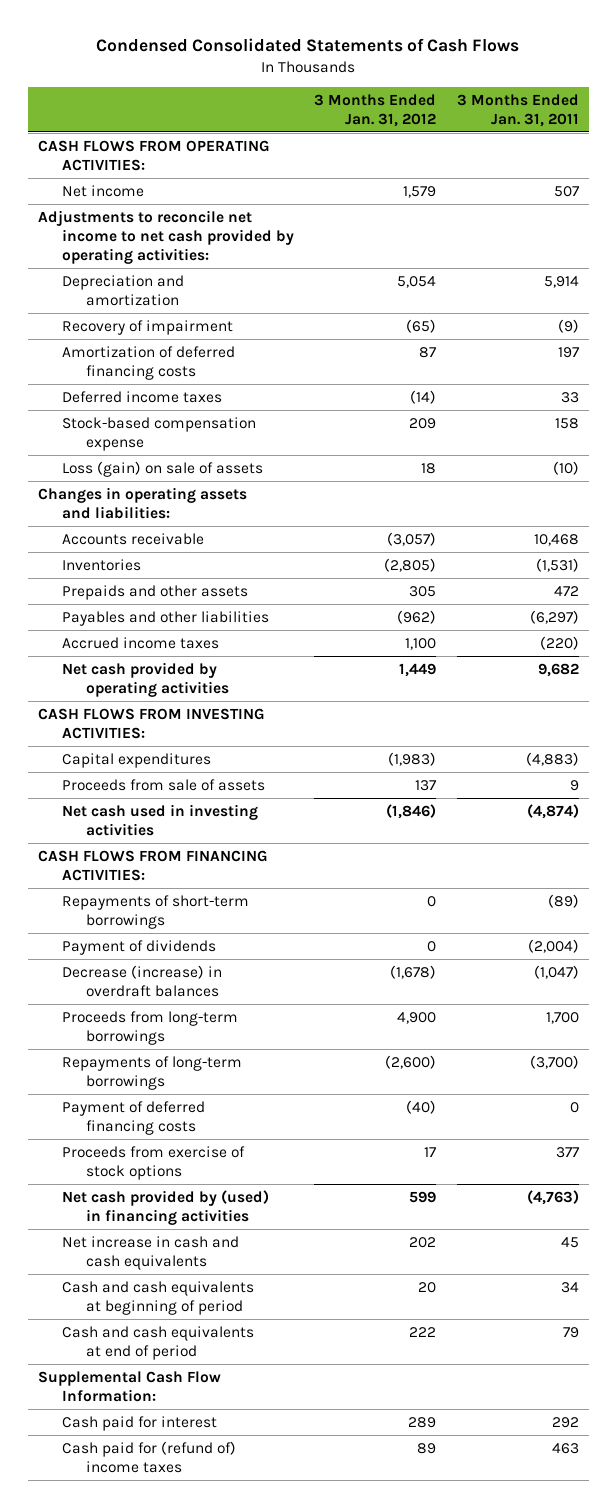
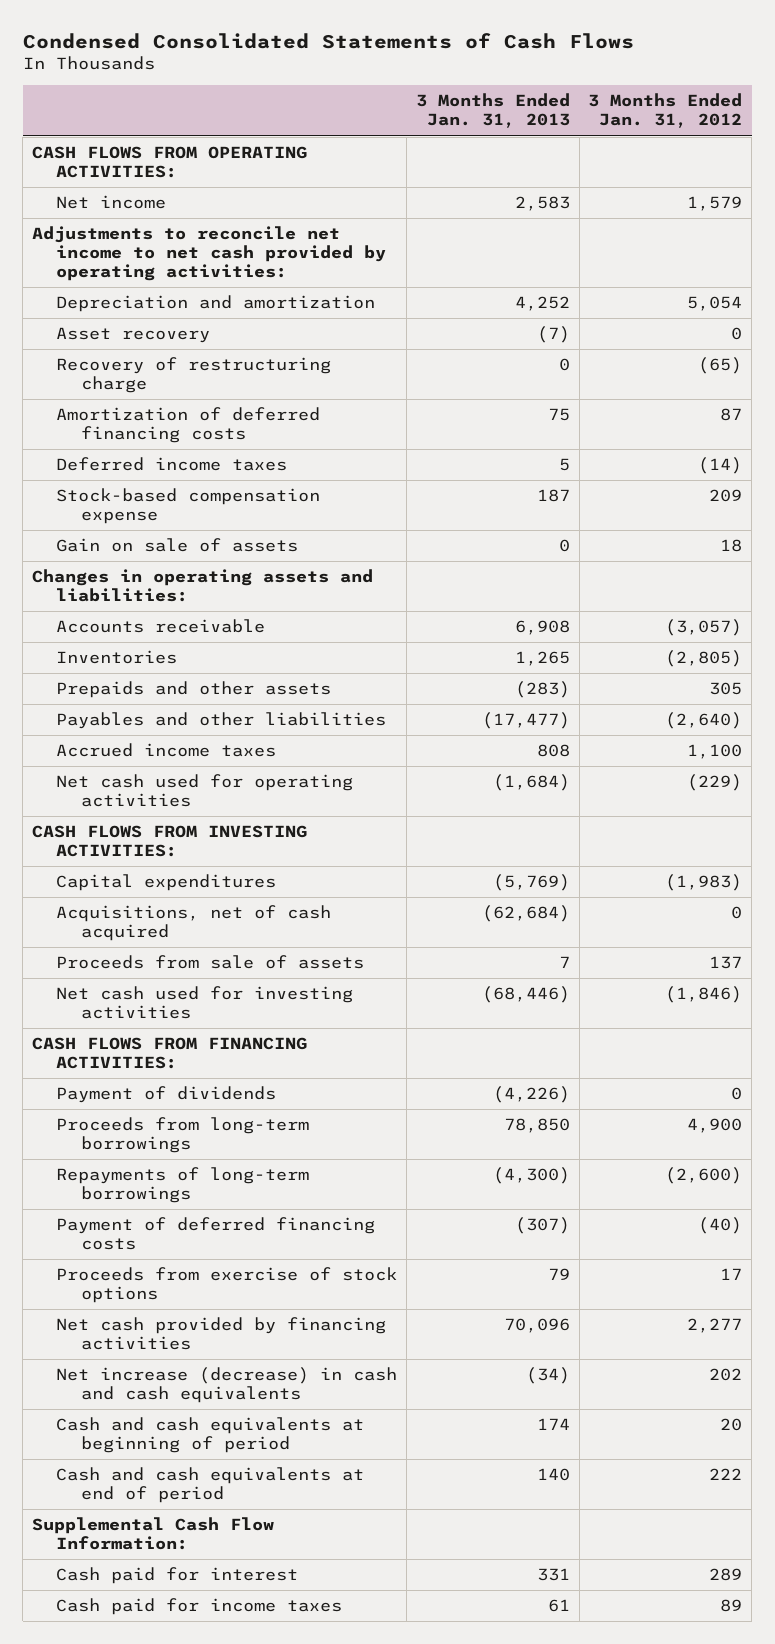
[456,93,579,127] 3 Months Ended Jan. 31, 2011 -> none
none -> [415,93,570,129] 3 Months Ended Jan. 31, 2013
[61,319,233,335] Recovery of impairment -> [56,327,211,344] Asset recovery
[406,318,437,333] (65) -> [731,327,743,341] 0
none -> [56,357,332,394] Recovery of restructuring charge
[61,460,263,477] Loss (gain) on sale of assets -> [56,538,299,553] Gain on sale of assets
[397,609,437,624] (962) -> [665,712,743,730] (2,640)
[61,661,229,697] Net cash provided by operating activities -> [56,774,354,808] Net cash used for operating activities
[399,662,437,677] 1,449 -> [687,774,743,792] (229)
none -> [56,905,332,942] Acquisitions, net of cash acquired
[61,803,258,836] Net cash used in investing activities -> [56,986,354,1020] Net cash used for investing activities
[61,894,249,929] Repayments of short-term borrowings -> none
[61,964,222,997] Decrease (increase) in overdraft balances -> none
[61,1189,269,1225] Net cash provided by (used) in financing activities -> [56,1317,387,1351] Net cash provided by financing activities
[409,1190,437,1203] 599 -> [687,1318,743,1334] 2,277
[61,1235,239,1270] Net increase in cash and cash equivalents -> [56,1367,398,1404] Net increase (decrease) in cash and cash equivalents
[61,1440,236,1473] Cash paid for (refund of) income taxes -> [56,1598,343,1616] Cash paid for income taxes

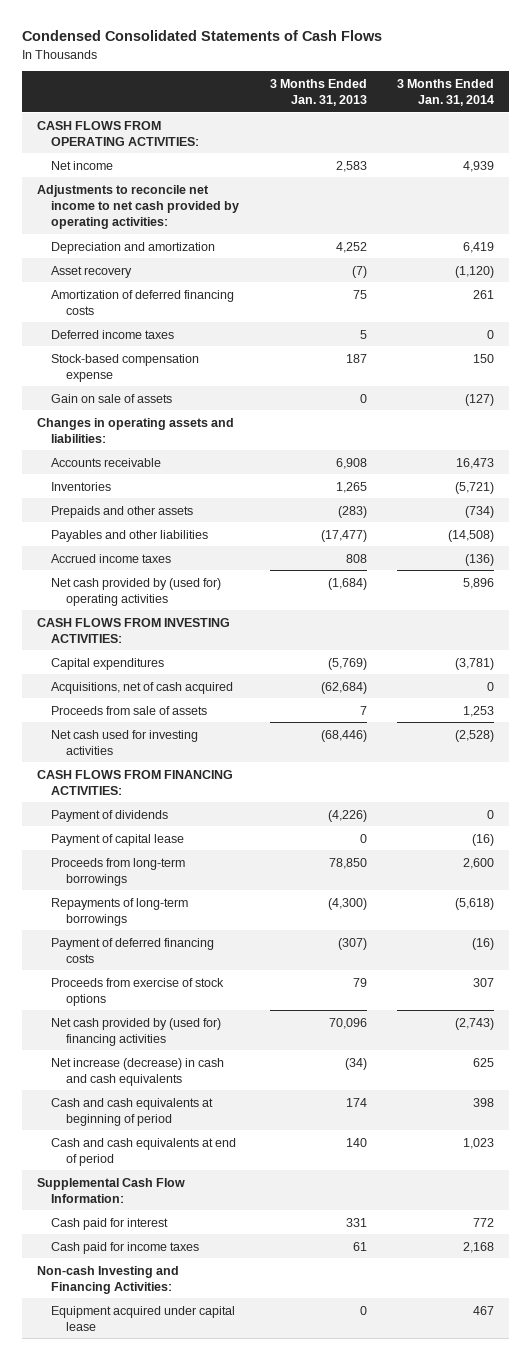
[588,93,743,129] 3 Months Ended Jan. 31, 2012 -> none
none -> [397,78,495,107] 3 Months Ended Jan. 31, 2014
[56,357,332,394] Recovery of restructuring charge -> none
[56,774,354,808] Net cash used for operating activities -> [51,577,222,606] Net cash provided by (used for) operating activities
none -> [51,833,185,846] Payment of capital lease
[56,1317,387,1351] Net cash provided by financing activities -> [51,1017,222,1046] Net cash provided by (used for) financing activities
none -> [36,1265,179,1294] Non-cash Investing and Financing Activities:
none -> [51,1305,236,1331] Equipment acquired under capital lease

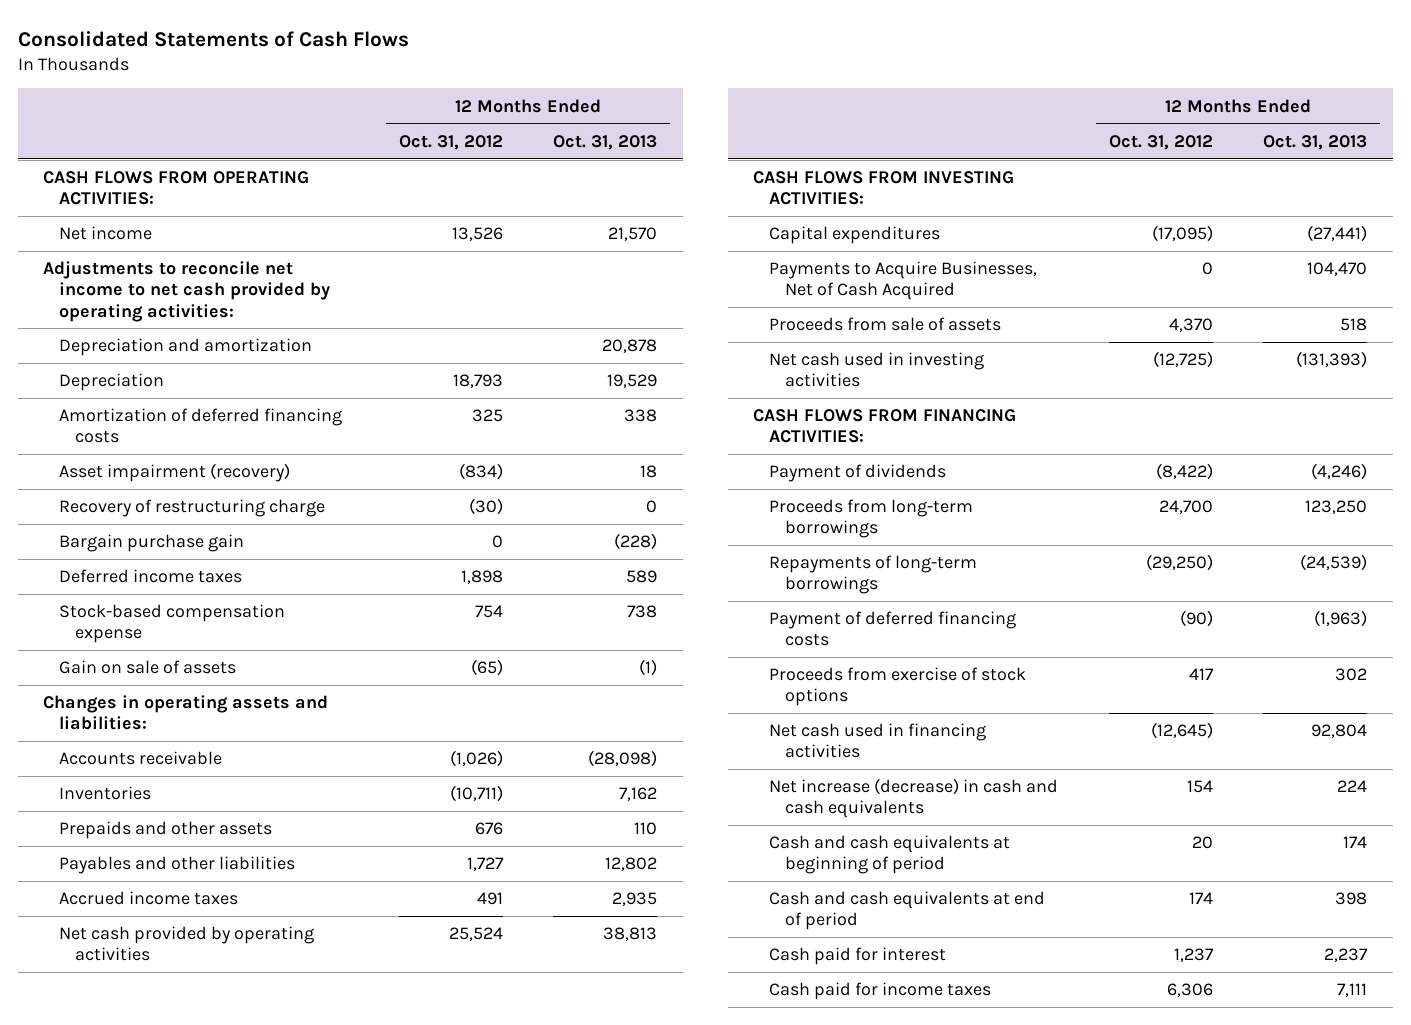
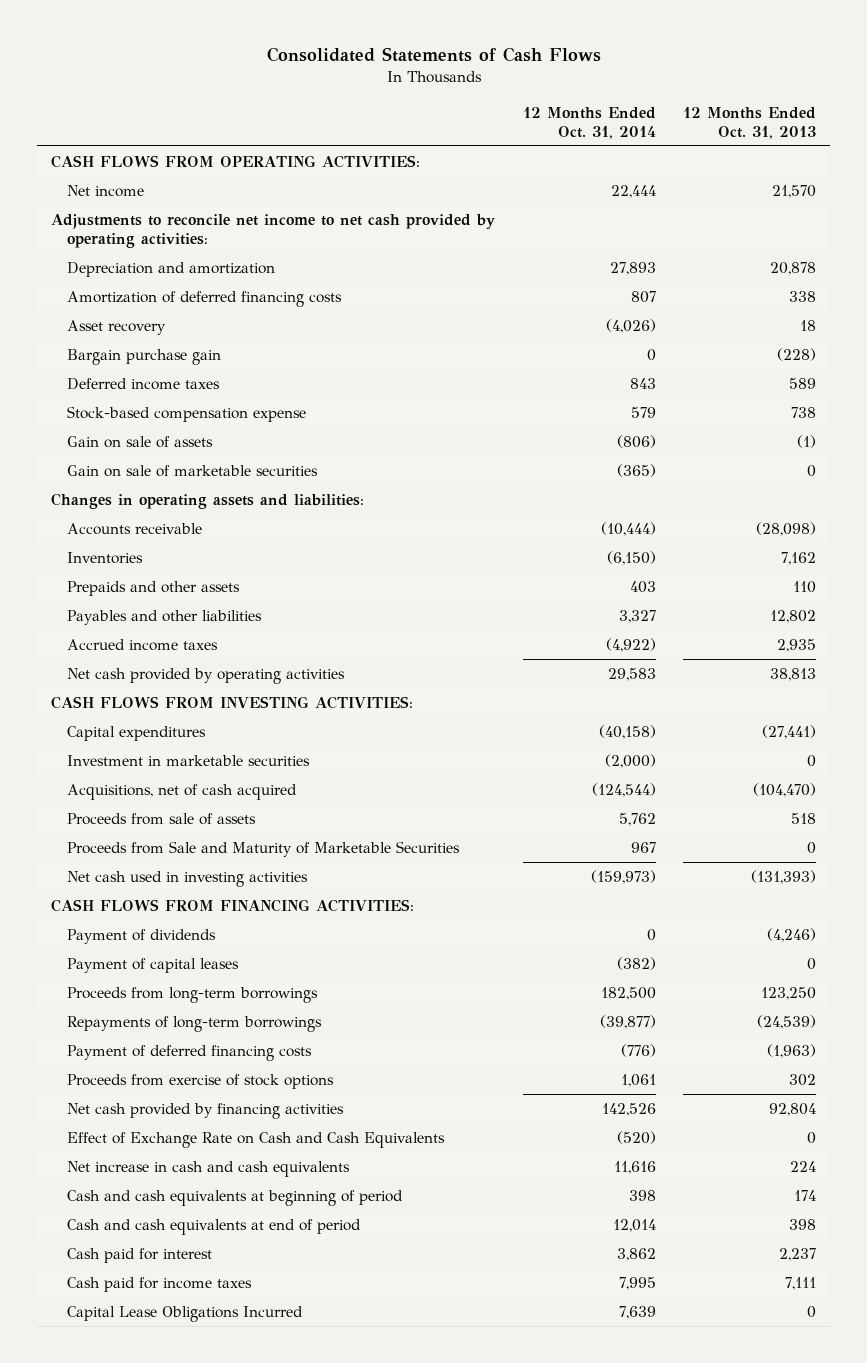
[398,134,503,150] Oct. 31, 2012 -> none
none -> [522,106,656,139] 12 Months Ended Oct. 31, 2014
[58,373,164,392] Depreciation -> none
[58,499,325,518] Recovery of restructuring charge -> none
[58,463,290,483] Asset impairment (recovery) -> [67,319,167,335] Asset recovery
none -> [67,464,319,477] Gain on sale of marketable securities
none -> [67,754,311,766] Investment in marketable securities
[768,261,1037,301] Payments to Acquire Businesses, Net of Cash Acquired -> [67,783,298,800] Acquisitions, net of cash acquired
[1307,262,1368,277] 104,470 -> [752,782,816,797] (104,470)
none -> [67,840,461,857] Proceeds from Sale and Maturity of Marketable Securities
none -> [67,957,240,973] Payment of capital leases
[768,723,986,759] Net cash used in financing activities -> [67,1102,345,1119] Net cash provided by financing activities
none -> [67,1131,446,1148] Effect of Exchange Rate on Cash and Cash Equivalents
[768,778,1058,819] Net increase (decrease) in cash and cash equivalents -> [67,1160,351,1177] Net increase in cash and cash equivalents
none -> [67,1305,304,1322] Capital Lease Obligations Incurred

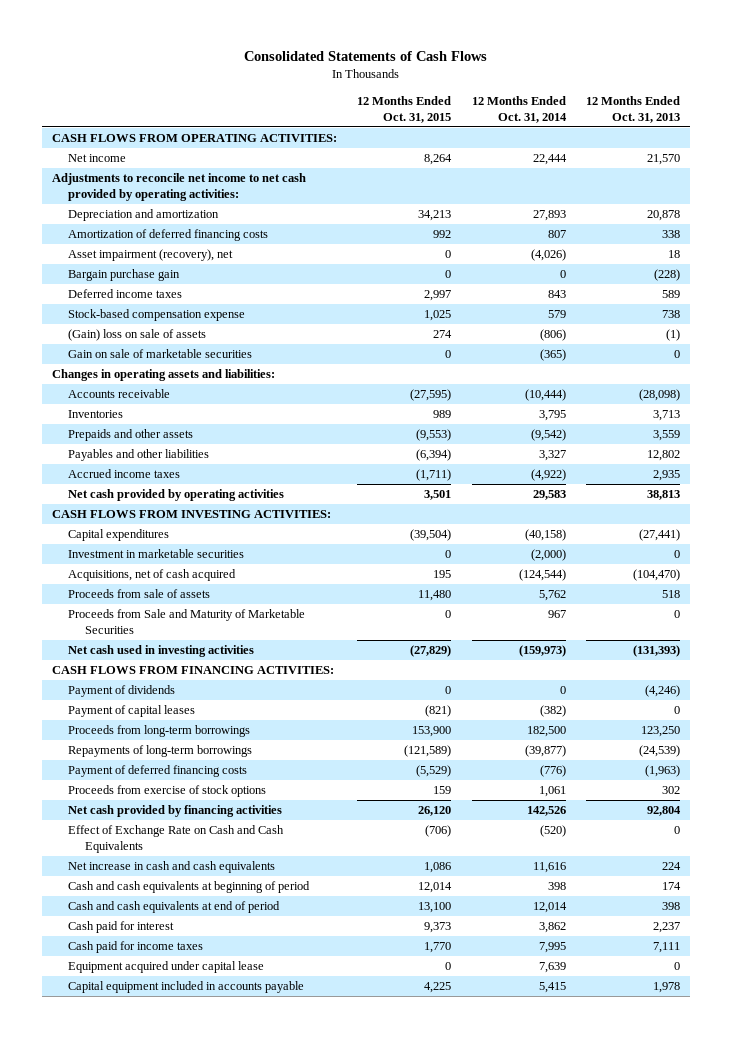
none -> [357,95,452,123] 12 Months Ended Oct. 31, 2015
[67,319,167,335] Asset recovery -> [68,249,234,262] Asset impairment (recovery), net
[67,435,214,448] Gain on sale of assets -> [68,329,207,342] (Gain) loss on sale of assets
[606,550,656,565] (6,150) -> [538,410,566,422] 3,795
[780,551,816,565] 7,162 -> [653,410,681,422] 3,713
[629,580,656,593] 403 -> [530,429,566,442] (9,542)
[792,580,816,593] 110 -> [653,430,681,442] 3,559
[67,1305,304,1322] Capital Lease Obligations Incurred -> [68,961,265,974] Equipment acquired under capital lease
none -> [68,981,305,994] Capital equipment included in accounts payable

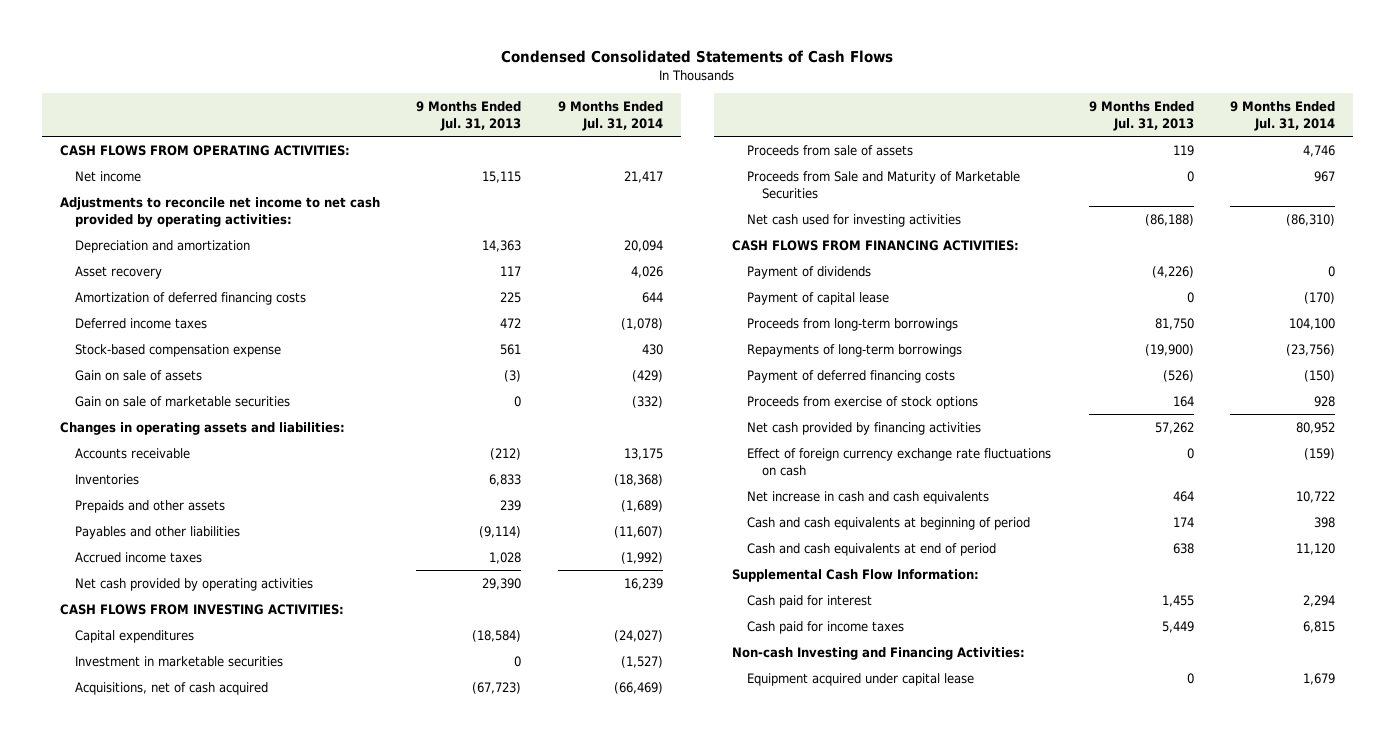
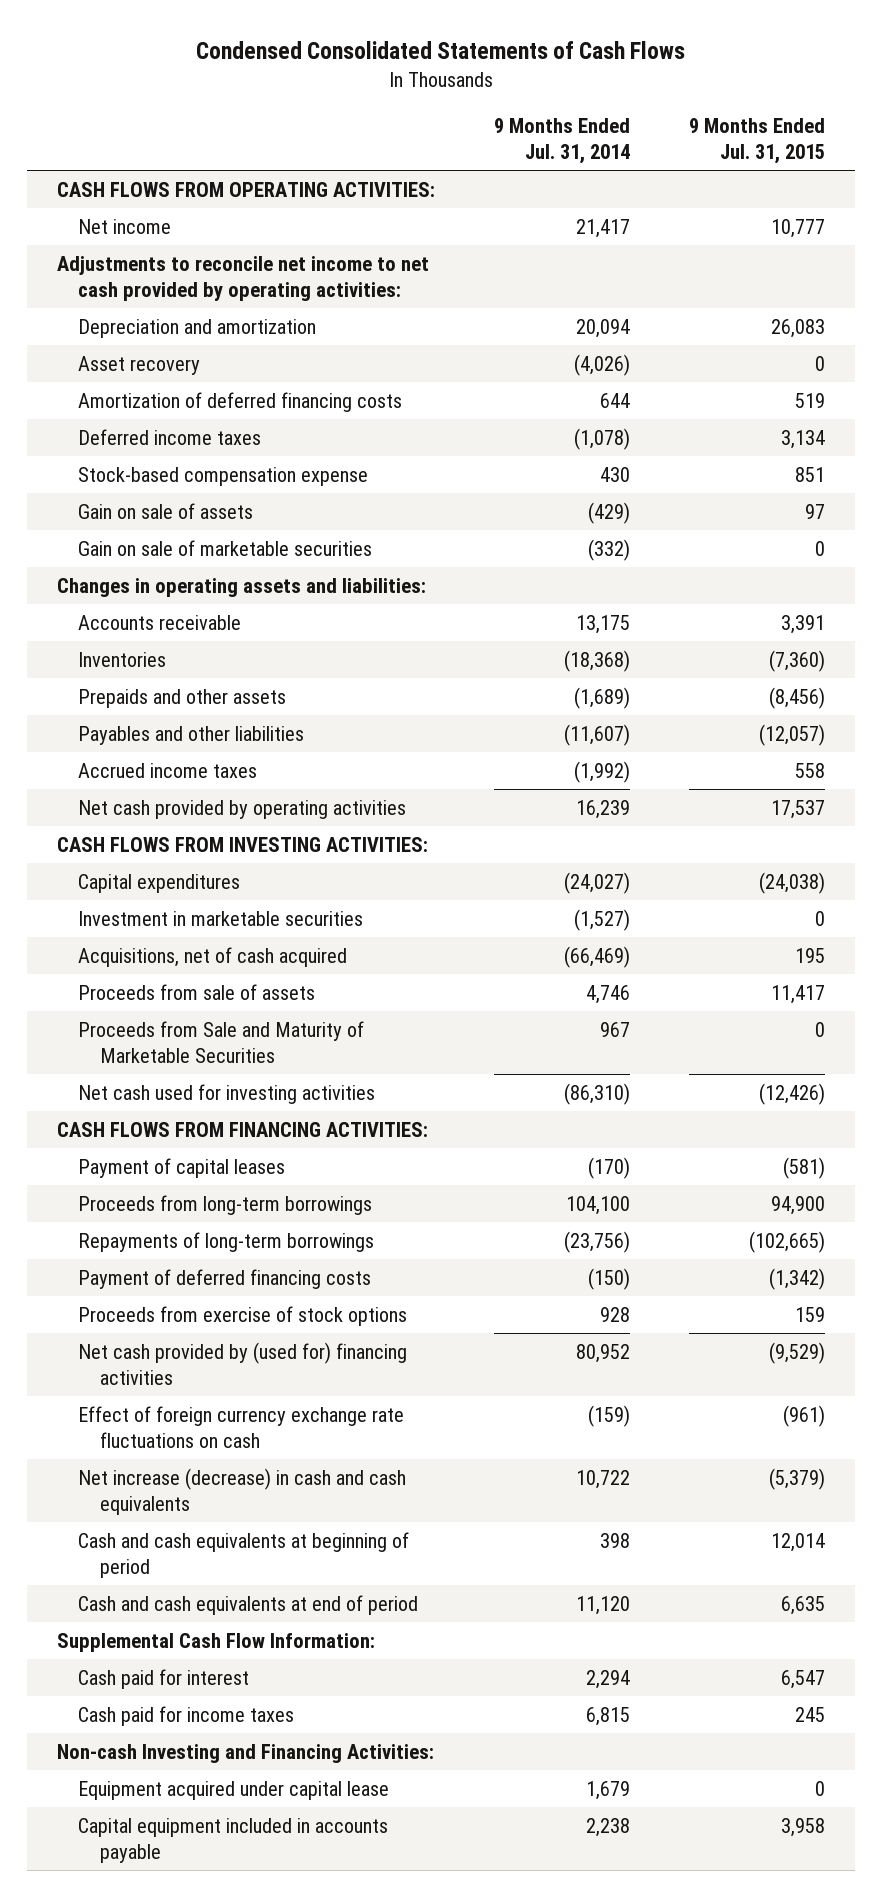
[416,101,522,132] 9 Months Ended Jul. 31, 2013 -> none
none -> [689,118,826,165] 9 Months Ended Jul. 31, 2015
[630,265,663,278] 4,026 -> [573,353,630,376] (4,026)
[747,265,872,279] Payment of dividends -> none
[747,291,890,305] Payment of capital lease -> [78,1157,286,1178] Payment of capital leases
[747,421,982,435] Net cash provided by financing activities -> [78,1341,408,1385] Net cash provided by (used for) financing activities
[747,490,990,504] Net increase in cash and cash equivalents -> [78,1467,407,1515] Net increase (decrease) in cash and cash equivalents
none -> [78,1817,389,1863] Capital equipment included in accounts payable

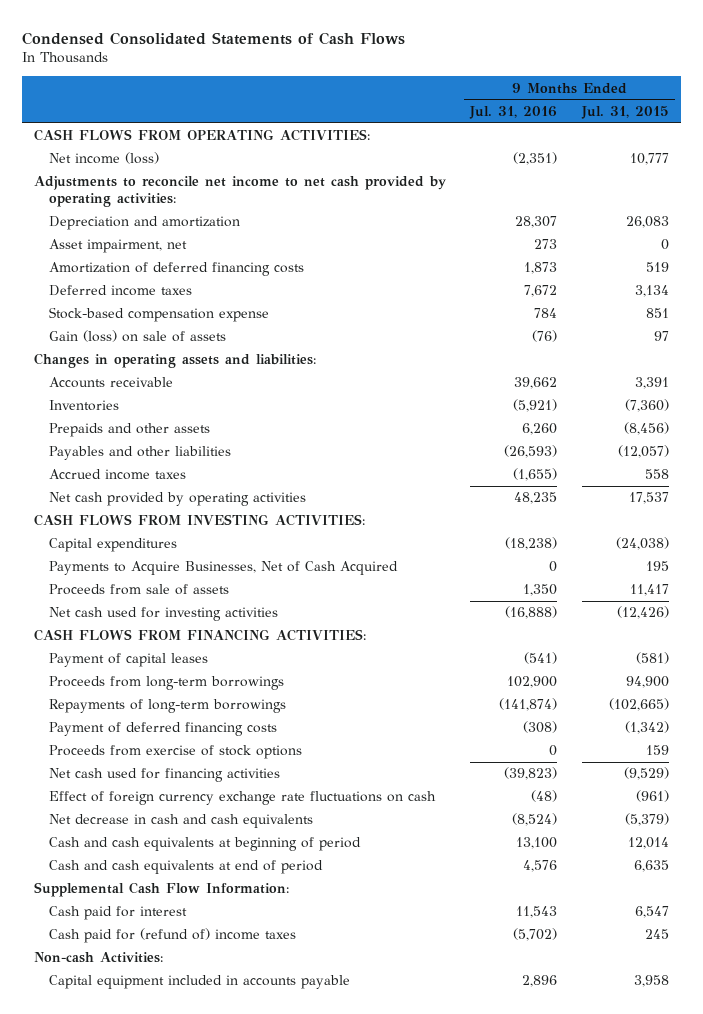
[493,118,630,165] 9 Months Ended Jul. 31, 2014 -> none
none -> [469,105,558,119] Jul. 31, 2016
[78,218,172,234] Net income -> [48,152,159,165] Net income (loss)
[78,355,201,375] Asset recovery -> none
none -> [48,239,187,254] Asset impairment, net
[78,539,373,556] Gain on sale of marketable securities -> none
[78,502,254,519] Gain on sale of assets -> [48,330,226,343] Gain (loss) on sale of assets
[78,910,364,926] Investment in marketable securities -> none
[78,946,348,967] Acquisitions, net of cash acquired -> [48,561,398,576] Payments to Acquire Businesses, Net of Cash Acquired
[78,1020,365,1063] Proceeds from Sale and Maturity of Marketable Securities -> none
[78,1341,408,1385] Net cash provided by (used for) financing activities -> [48,768,280,783] Net cash used for financing activities
[78,1467,407,1515] Net increase (decrease) in cash and cash equivalents -> [48,814,313,829] Net decrease in cash and cash equivalents
[78,1780,390,1800] Equipment acquired under capital lease -> none
[78,1705,295,1726] Cash paid for income taxes -> [48,928,296,944] Cash paid for (refund of) income taxes
[56,1743,434,1763] Non-cash Investing and Financing Activities: -> [34,952,164,964] Non-cash Activities:

